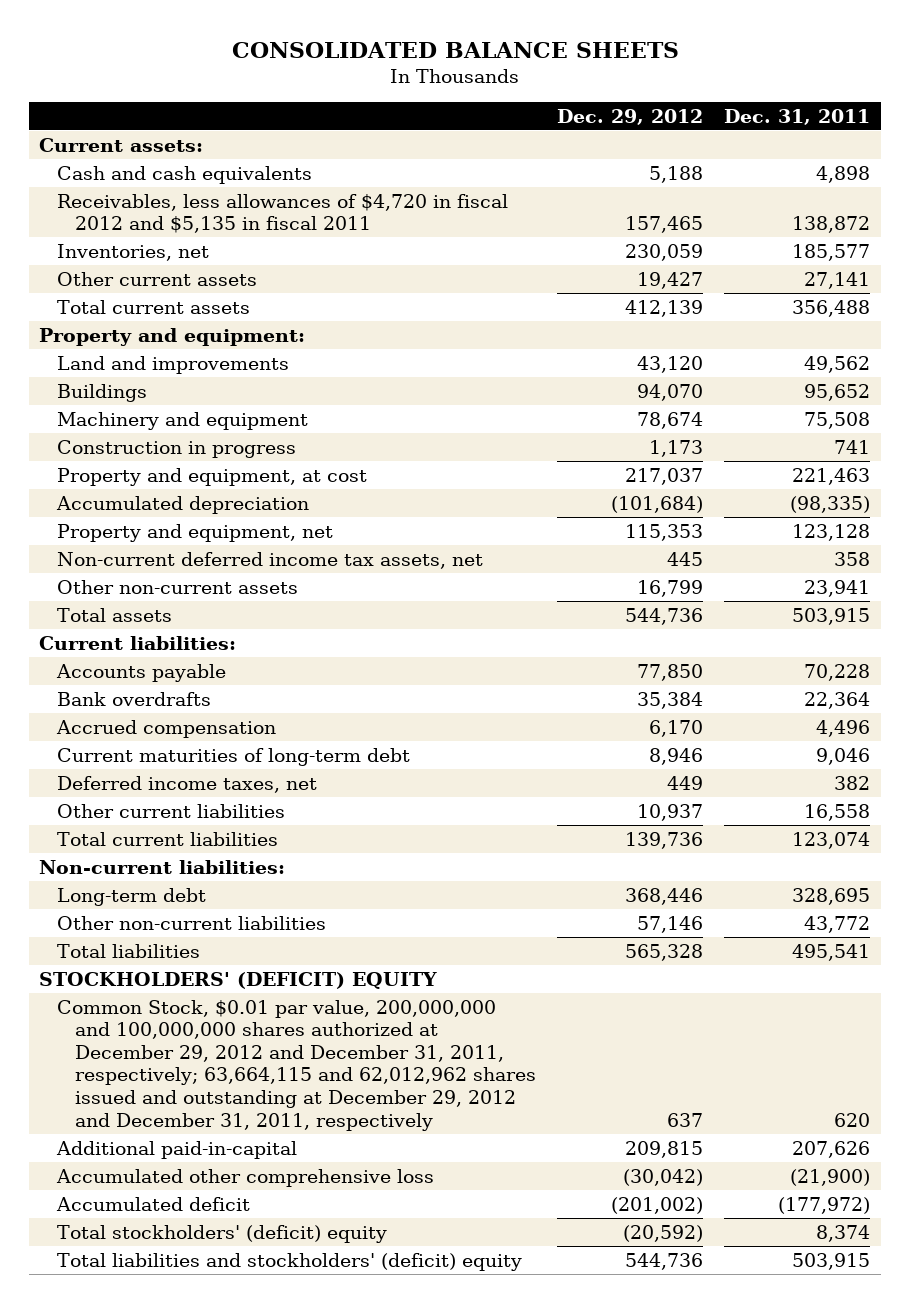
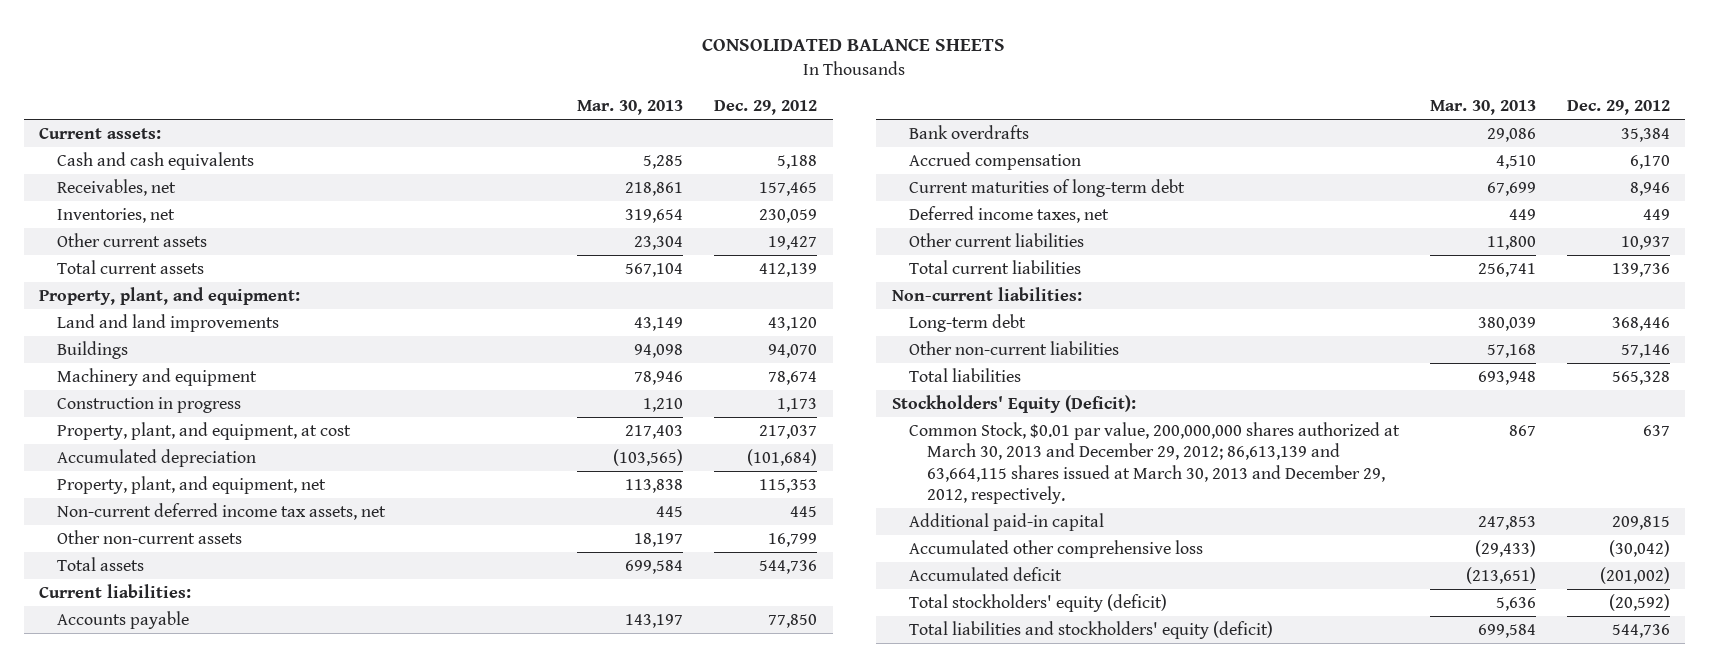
[723,108,870,125] Dec. 31, 2011 -> none
none -> [577,100,684,116] Mar. 30, 2013
[56,193,508,234] Receivables, less allowances of $4,720 in fiscal 2012 and $5,135 in fiscal 2011 -> [56,179,176,197] Receivables, net
[39,327,306,346] Property and equipment: -> [39,287,301,306] Property, plant, and equipment:
[56,355,289,374] Land and improvements -> [56,314,279,333] Land and land improvements
[56,467,367,486] Property and equipment, at cost -> [56,422,351,441] Property, plant, and equipment, at cost
[56,523,333,542] Property and equipment, net -> [56,476,326,495] Property, plant, and equipment, net
[39,971,438,989] STOCKHOLDERS' (DEFICIT) EQUITY -> [891,395,1136,414] Stockholders' Equity (Deficit):
[56,999,536,1131] Common Stock, $0.01 par value, 200,000,000 and 100,000,000 shares authorized at December 29, 2012 and December 31, 2011, respectively; 63,664,115 and 62,012,962 shares issued and outstanding at December 29, 2012 and December 31, 2011, respectively -> [909,422,1401,504] Common Stock, $0.01 par value, 200,000,000 shares authorized at March 30, 2013 and December 29, 2012; 86,613,139 and 63,664,115 shares issued at March 30, 2013 and December 29, 2012, respectively.
[55,1140,297,1159] Additional paid-in-capital -> [909,513,1105,532] Additional paid-in capital
[56,1224,387,1243] Total stockholders' (deficit) equity -> [909,594,1168,613] Total stockholders' equity (deficit)
[56,1252,522,1271] Total liabilities and stockholders' (deficit) equity -> [909,621,1274,640] Total liabilities and stockholders' equity (deficit)

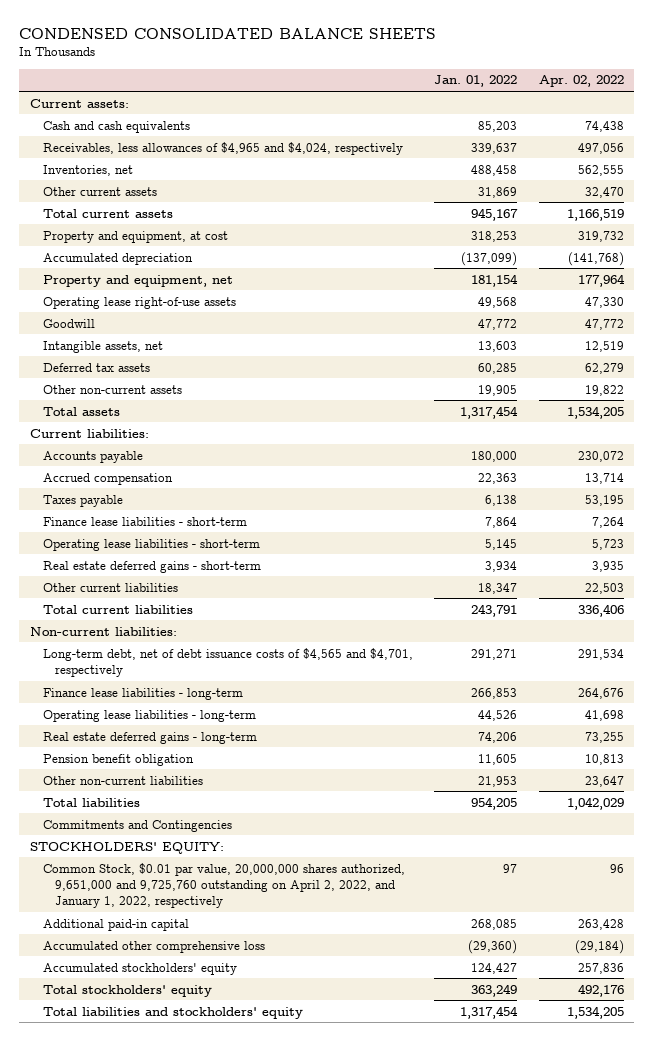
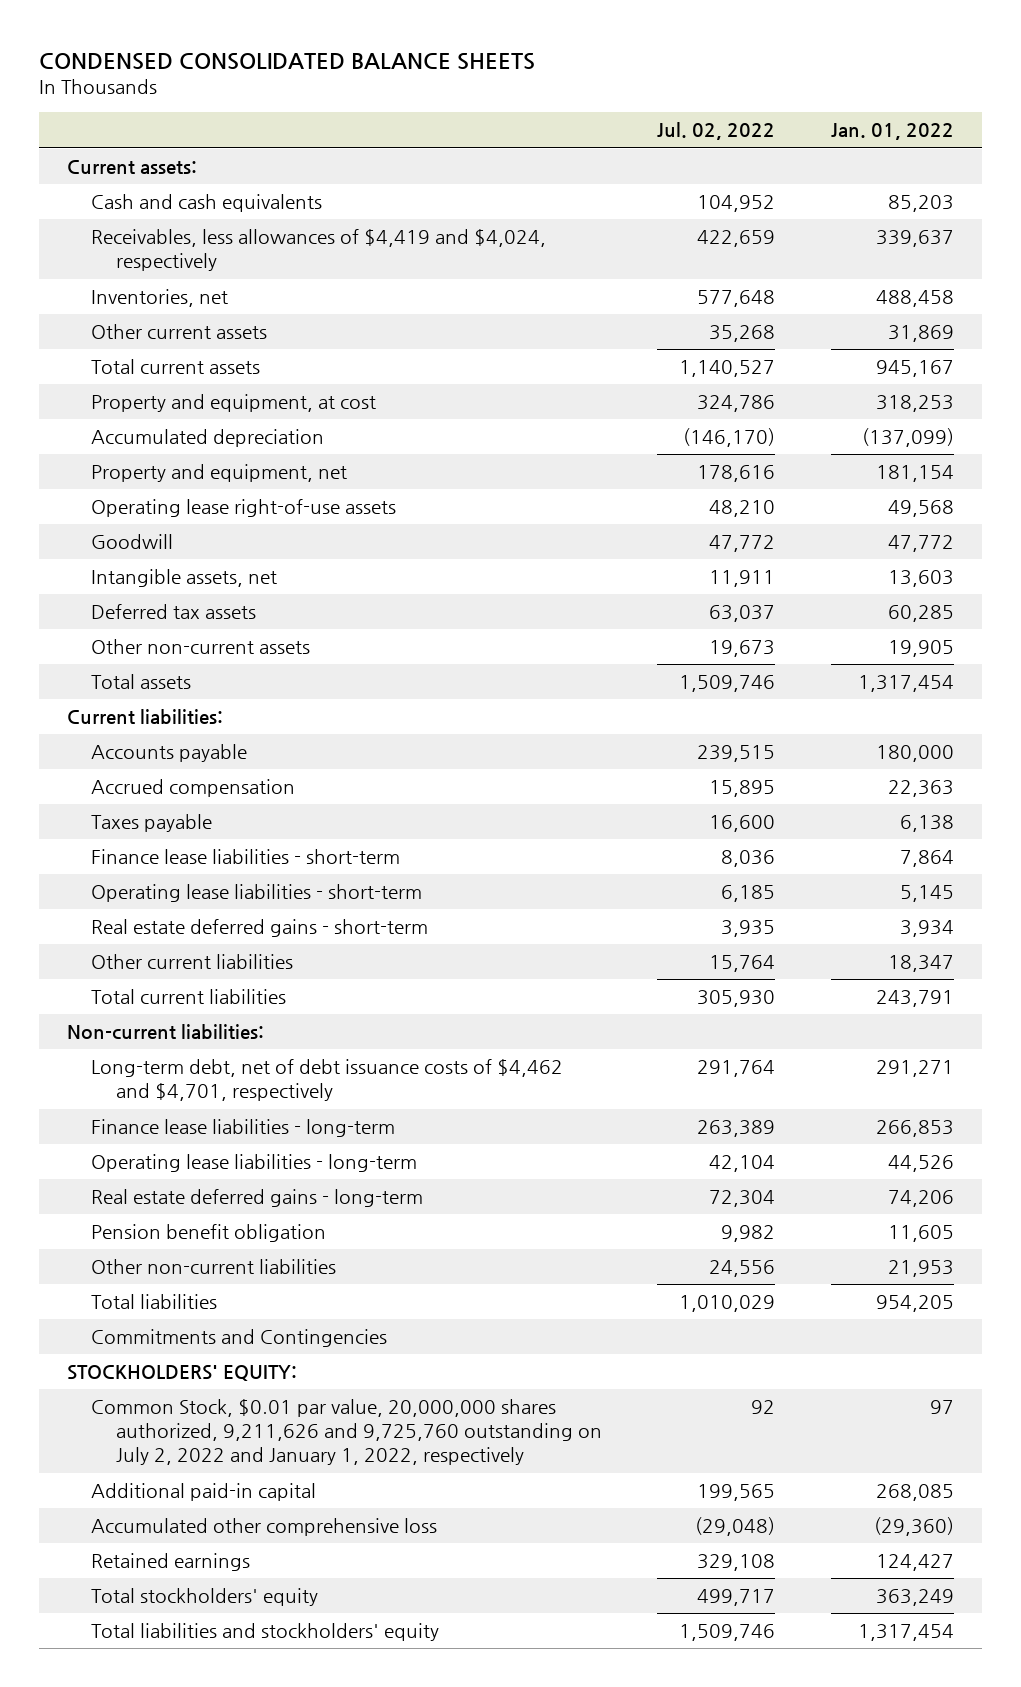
[538,75,624,88] Apr. 02, 2022 -> none
none -> [657,122,776,141] Jul. 02, 2022
[42,141,403,155] Receivables, less allowances of $4,965 and $4,024, respectively -> [91,229,547,272] Receivables, less allowances of $4,419 and $4,024, respectively
[42,647,413,677] Long-term debt, net of debt issuance costs of $4,565 and $4,701, respectively -> [91,1059,564,1102] Long-term debt, net of debt issuance costs of $4,462 and $4,701, respectively
[42,862,405,908] Common Stock, $0.01 par value, 20,000,000 shares authorized, 9,651,000 and 9,725,760 outstanding on April 2, 2022, and January 1, 2022, respectively -> [91,1399,602,1466] Common Stock, $0.01 par value, 20,000,000 shares authorized, 9,211,626 and 9,725,760 outstanding on July 2, 2022 and January 1, 2022, respectively
[42,962,237,975] Accumulated stockholders' equity -> [91,1553,251,1572] Retained earnings

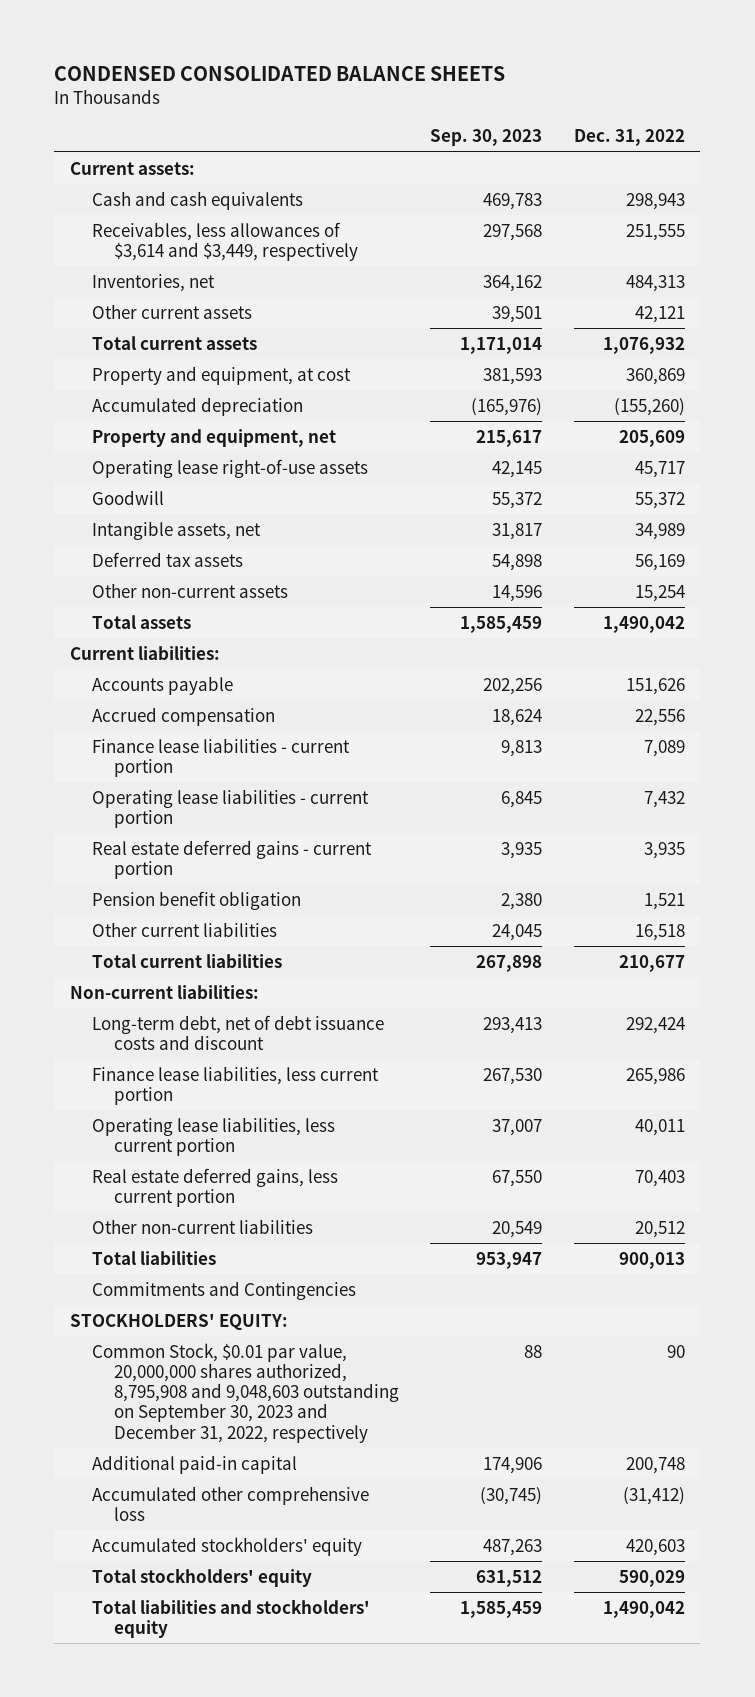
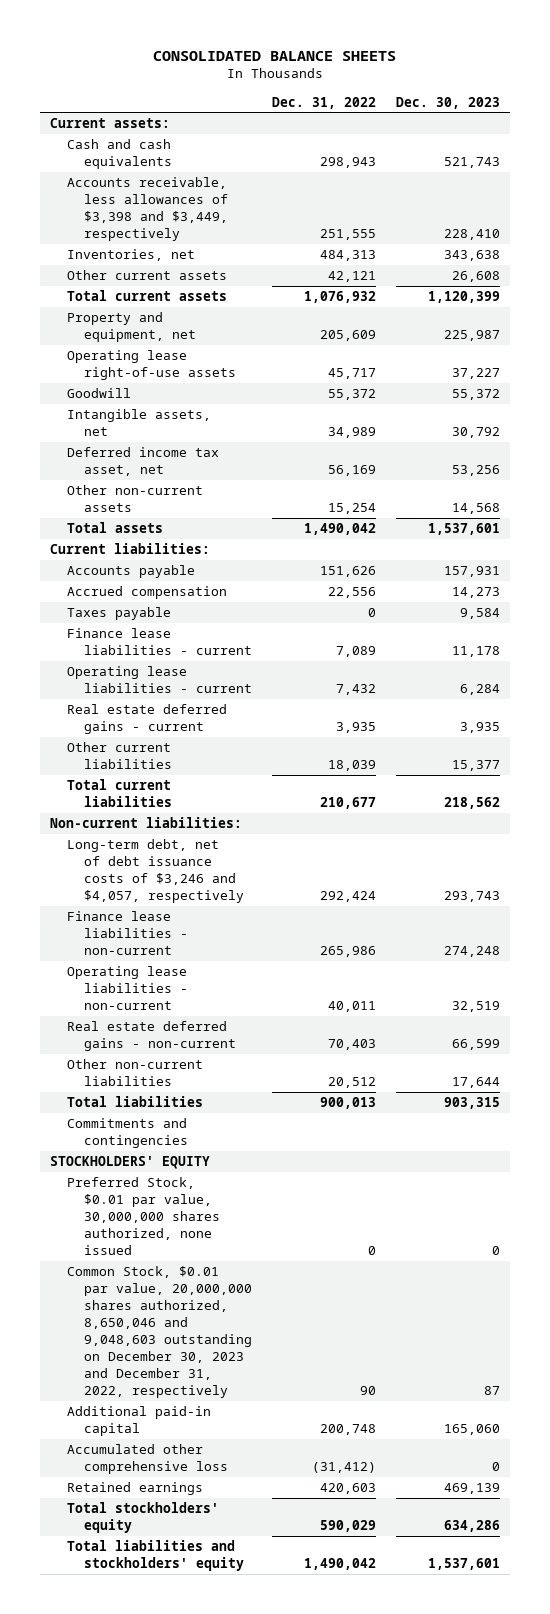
[54,65,506,81] CONDENSED CONSOLIDATED BALANCE SHEETS -> [153,50,397,61] CONSOLIDATED BALANCE SHEETS
[430,129,543,147] Sep. 30, 2023 -> none
none -> [395,96,500,109] Dec. 30, 2023
[91,221,359,262] Receivables, less allowances of $3,614 and $3,449, respectively -> [67,177,229,242] Accounts receivable, less allowances of $3,398 and $3,449, respectively
[91,365,351,385] Property and equipment, at cost -> none
[91,396,303,416] Accumulated depreciation -> none
[91,551,243,567] Deferred tax assets -> [67,447,220,477] Deferred income tax asset, net
[91,890,301,910] Pension benefit obligation -> none
none -> [67,607,172,621] Taxes payable
[91,737,350,778] Finance lease liabilities - current portion -> [67,628,253,656] Finance lease liabilities - current
[91,788,369,829] Operating lease liabilities - current portion -> [67,666,253,694] Operating lease liabilities - current
[91,839,372,880] Real estate deferred gains - current portion -> [67,704,228,735] Real estate deferred gains - current
[634,923,685,941] 16,518 -> [328,760,377,772] 18,039
[91,1014,384,1051] Long-term debt, net of debt issuance costs and discount -> [67,839,245,904] Long-term debt, net of debt issuance costs of $3,246 and $4,057, respectively
[91,1065,379,1106] Finance lease liabilities, less current portion -> [67,911,189,956] Finance lease liabilities - non-current
[91,1116,335,1157] Operating lease liabilities, less current portion -> [67,966,189,1011] Operating lease liabilities - non-current
[91,1167,338,1208] Real estate deferred gains, less current portion -> [67,1021,237,1052] Real estate deferred gains - non-current
[91,1280,356,1300] Commitments and Contingencies -> [67,1118,189,1149] Commitments and contingencies
[69,1312,288,1331] STOCKHOLDERS' EQUITY: -> [50,1156,211,1170] STOCKHOLDERS' EQUITY
none -> [67,1177,221,1256] Preferred Stock, $0.01 par value, 30,000,000 shares authorized, none issued
[91,1342,400,1443] Common Stock, $0.01 par value, 20,000,000 shares authorized, 8,795,908 and 9,048,603 outstanding on September 30, 2023 and December 31, 2022, respectively -> [67,1266,253,1399] Common Stock, $0.01 par value, 20,000,000 shares authorized, 8,650,046 and 9,048,603 outstanding on December 30, 2023 and December 31, 2022, respectively
[91,1536,362,1556] Accumulated stockholders' equity -> [67,1482,204,1496] Retained earnings

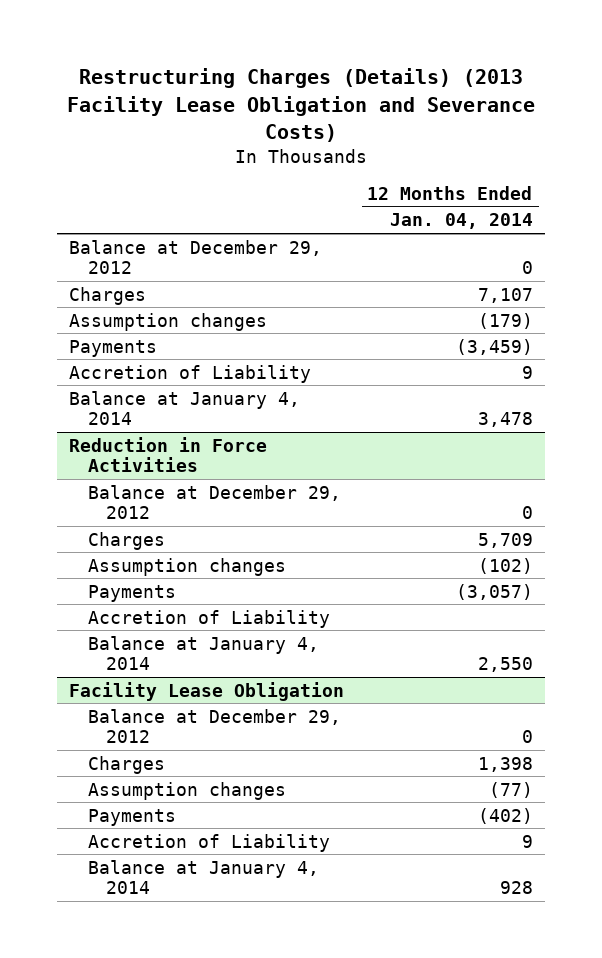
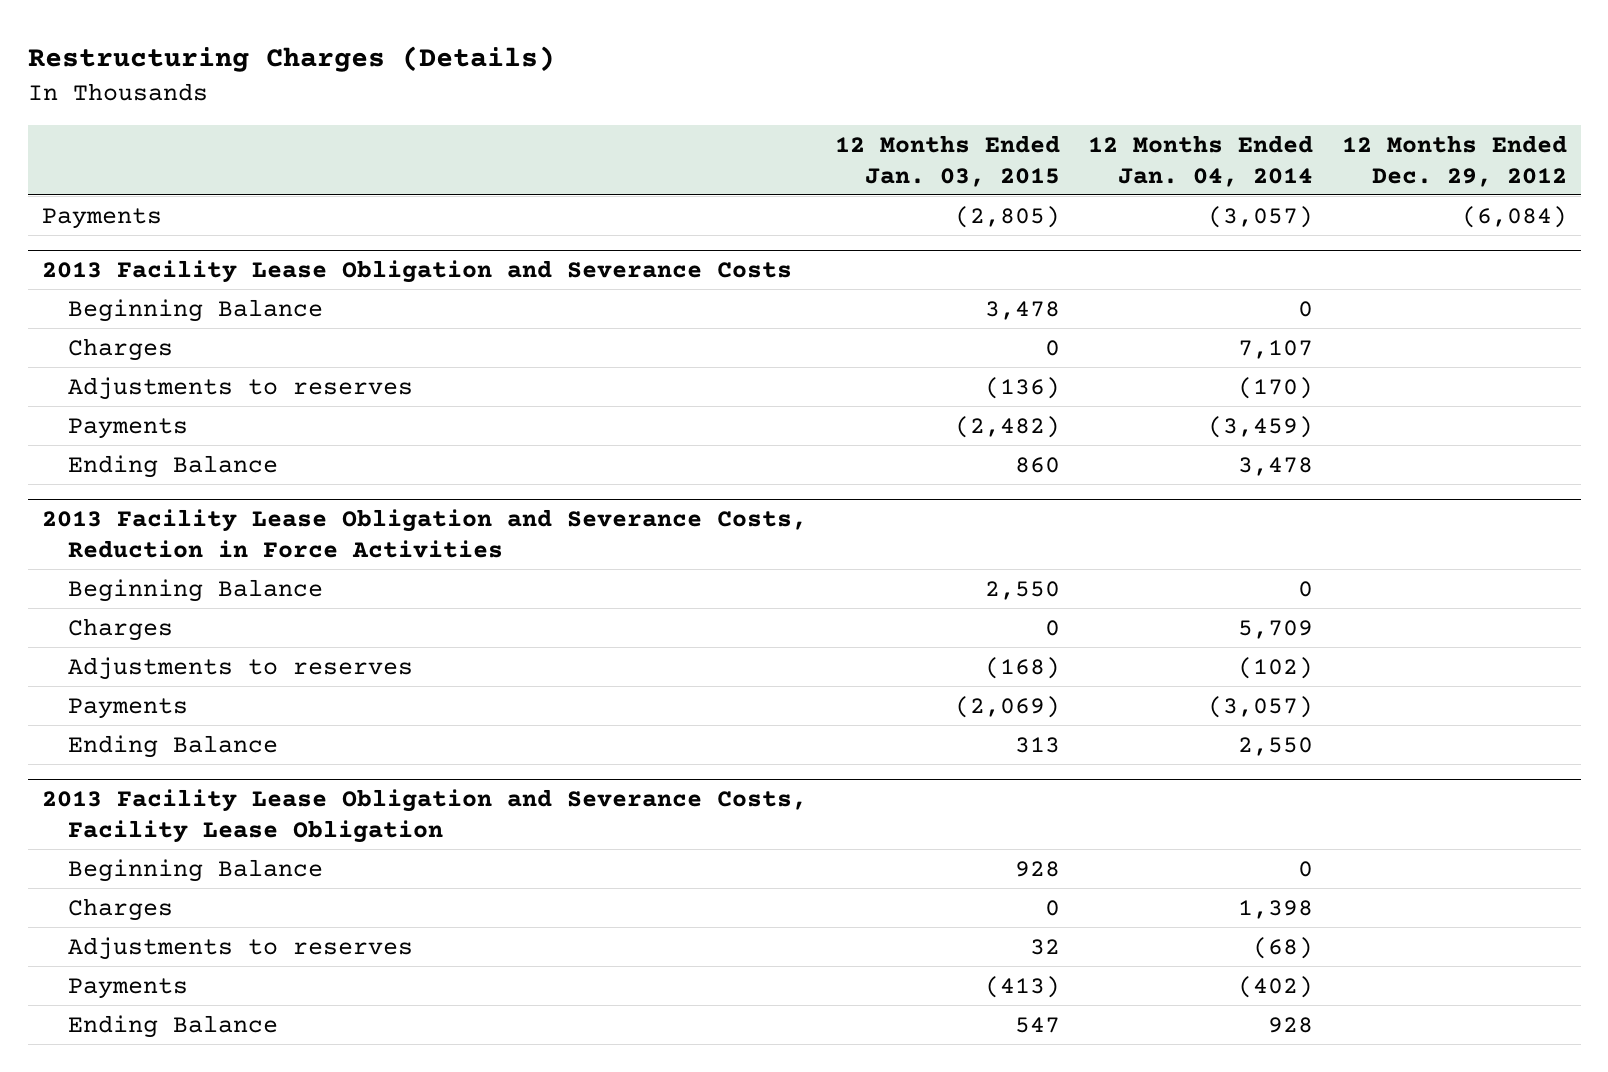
[66,68,535,142] Restructuring Charges (Details) (2013 Facility Lease Obligation and Severance Costs) -> [27,46,555,73] Restructuring Charges (Details)
none -> [835,134,1061,187] 12 Months Ended Jan. 03, 2015
none -> [1341,134,1567,187] 12 Months Ended Dec. 29, 2012
none -> [41,207,162,229] Payments
none -> [41,260,792,284] 2013 Facility Lease Obligation and Severance Costs
[69,239,323,275] Balance at December 29, 2012 -> [67,298,323,322] Beginning Balance
[69,312,268,331] Assumption changes -> none
none -> [67,376,413,400] Adjustments to reserves
[69,364,312,383] Accretion of Liability -> none
[69,436,268,473] Reduction in Force Activities -> none
[69,390,301,426] Balance at January 4, 2014 -> [67,454,278,478] Ending Balance
none -> [41,509,807,559] 2013 Facility Lease Obligation and Severance Costs, Reduction in Force Activities
[87,484,341,520] Balance at December 29, 2012 -> [67,578,323,602] Beginning Balance
[87,557,286,576] Assumption changes -> [67,656,413,680] Adjustments to reserves
[87,609,330,628] Accretion of Liability -> none
[69,681,345,701] Facility Lease Obligation -> none
[87,635,319,671] Balance at January 4, 2014 -> [67,734,278,758] Ending Balance
none -> [41,789,807,844] 2013 Facility Lease Obligation and Severance Costs, Facility Lease Obligation
[87,708,341,744] Balance at December 29, 2012 -> [67,858,323,882] Beginning Balance
[87,781,286,800] Assumption changes -> none
none -> [67,936,413,960] Adjustments to reserves
[87,833,330,852] Accretion of Liability -> none
[87,859,319,895] Balance at January 4, 2014 -> [67,1014,278,1038] Ending Balance

